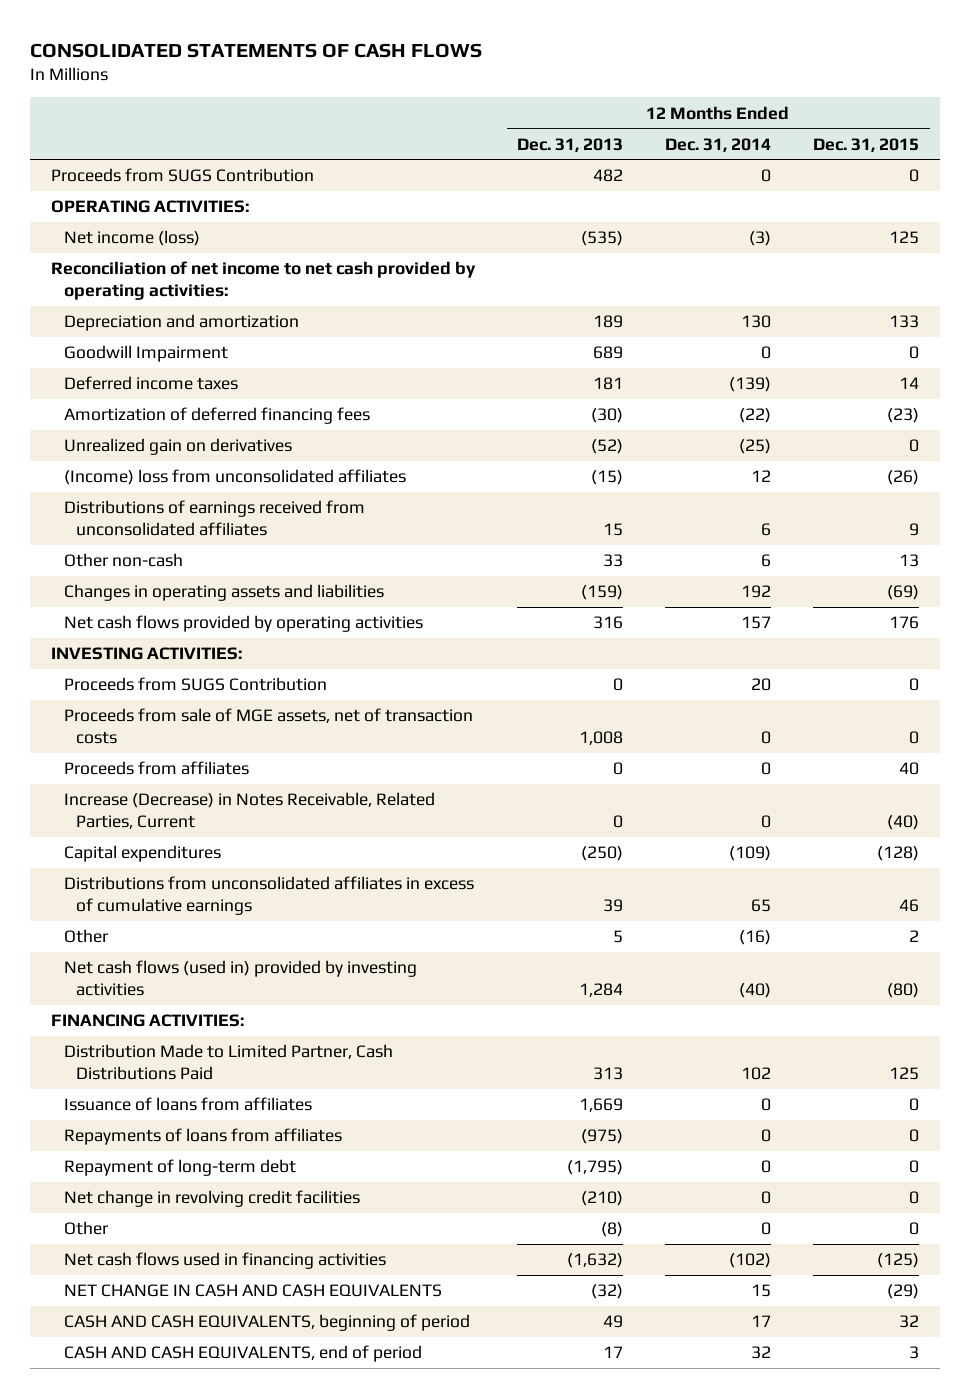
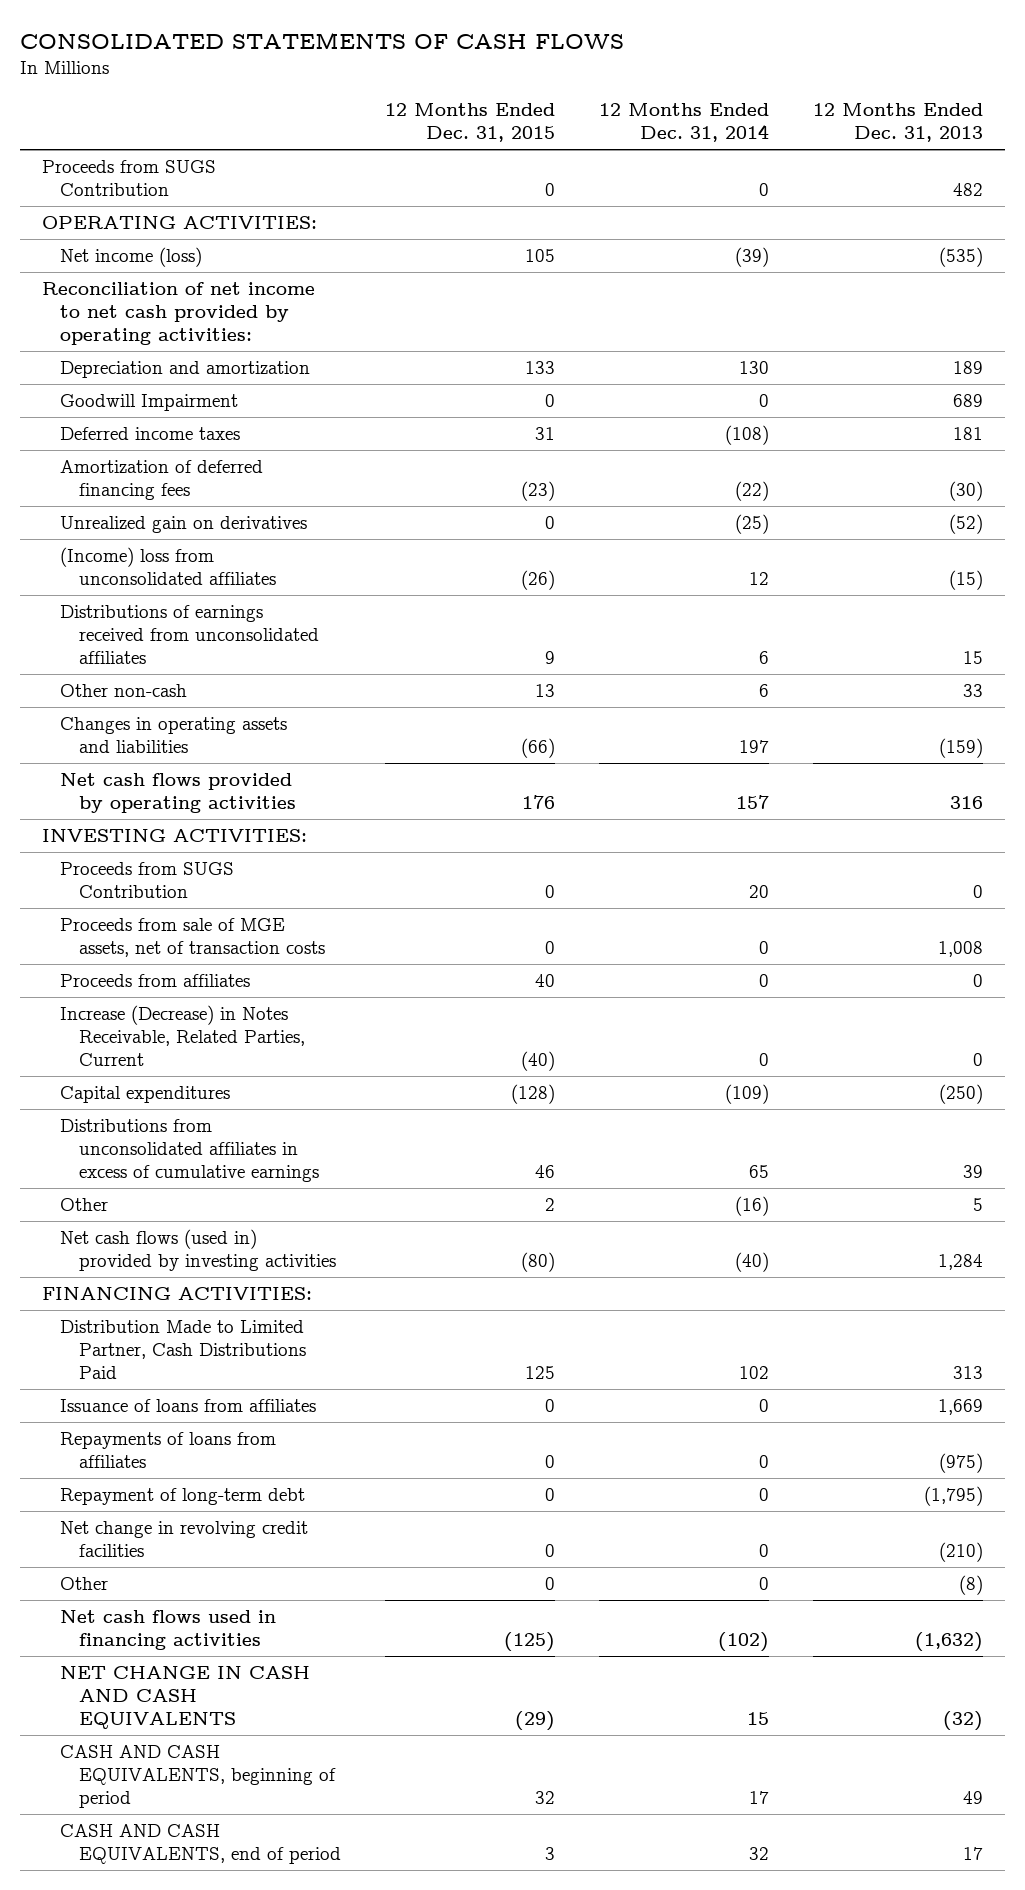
[749,231,772,247] (3) -> [734,246,769,267] (39)
[889,231,920,245] 125 -> [524,248,555,262] 105
[729,377,772,393] (139) -> [724,424,769,445] (108)
[899,377,920,390] 14 -> [534,426,555,440] 31
[741,585,772,599] 192 -> [738,740,769,754] 197
[887,585,920,601] (69) -> [520,738,555,759] (66)

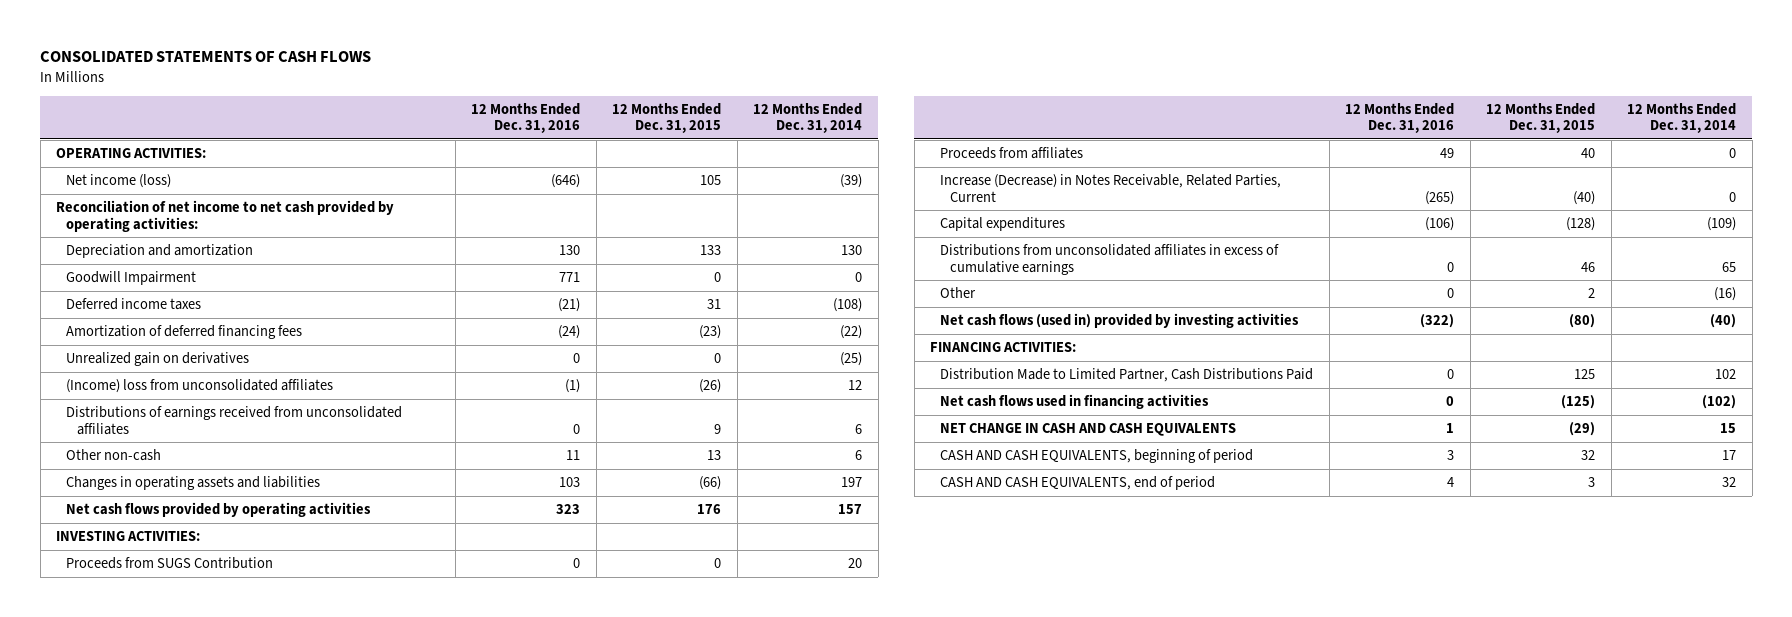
[813,102,984,142] 12 Months Ended Dec. 31, 2013 -> none
none -> [471,102,581,134] 12 Months Ended Dec. 31, 2016
[41,159,216,197] Proceeds from SUGS Contribution -> none
[60,917,325,958] Proceeds from sale of MGE assets, net of transaction costs -> none
[60,1398,317,1412] Issuance of loans from affiliates -> none
[60,1431,277,1469] Repayments of loans from affiliates -> none
[60,1487,306,1505] Repayment of long-term debt -> none
[60,1520,309,1558] Net change in revolving credit facilities -> none
[60,1576,109,1590] Other -> none

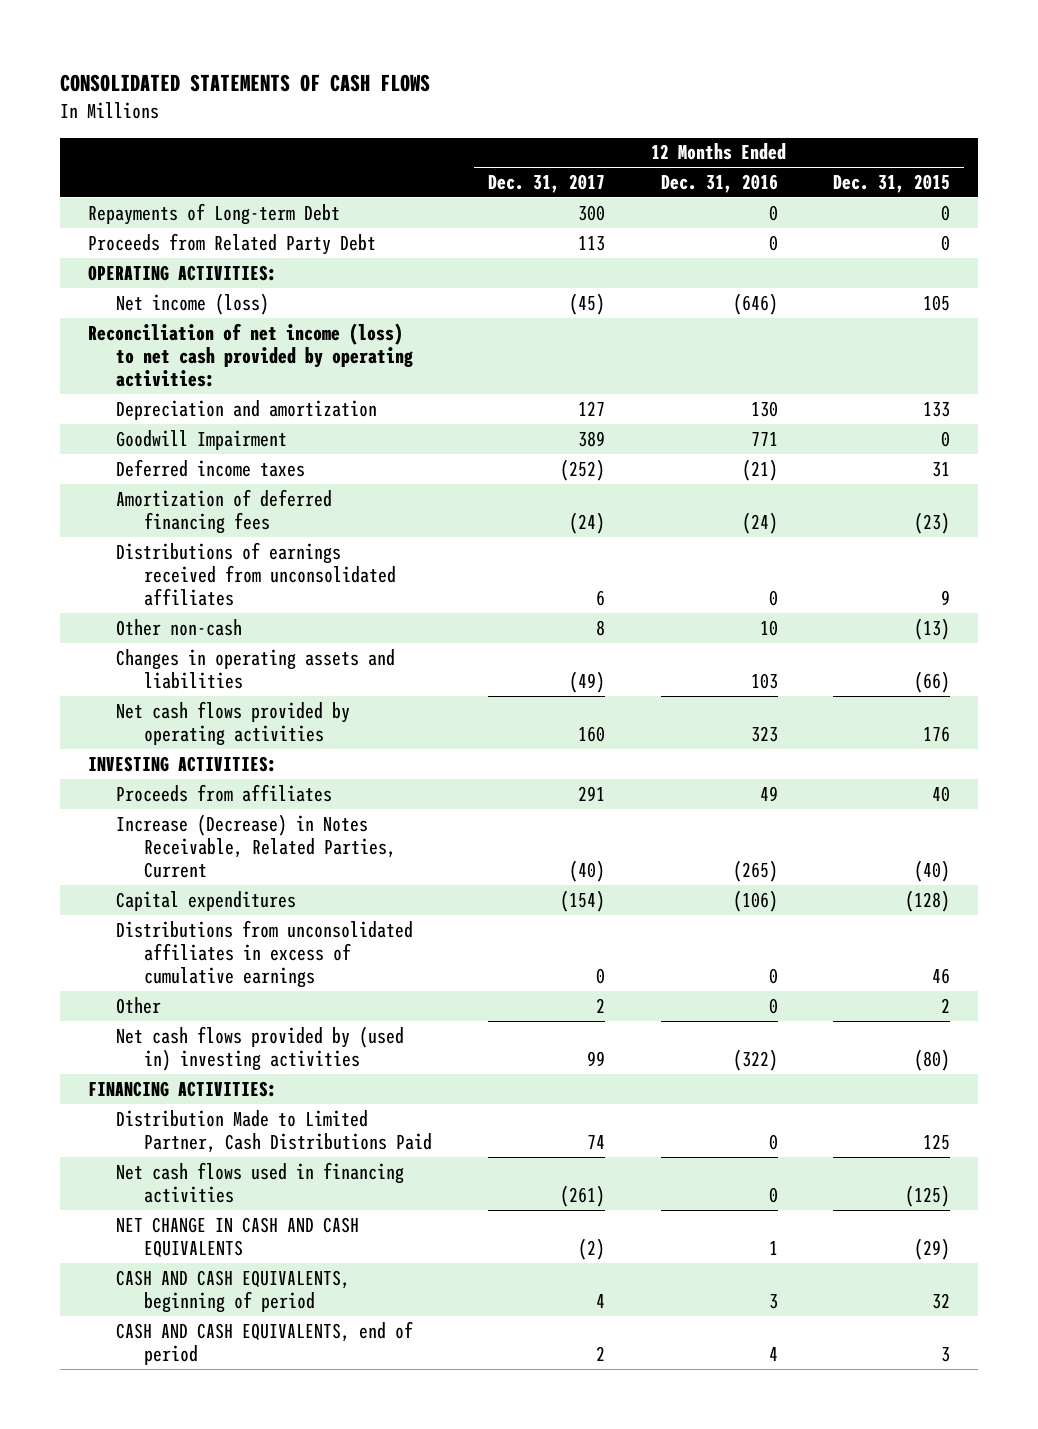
[753,102,863,134] 12 Months Ended Dec. 31, 2014 -> none
none -> [487,173,605,193] Dec. 31, 2017
none -> [87,202,340,225] Repayments of Long-term Debt
none -> [87,232,376,255] Proceeds from Related Party Debt
[56,200,395,232] Reconciliation of net income to net cash provided by operating activities: -> [87,322,414,387] Reconciliation of net income (loss) to net cash provided by operating activities:
[66,352,250,367] Unrealized gain on derivatives -> none
[66,379,334,394] (Income) loss from unconsolidated affiliates -> none
[566,450,581,461] 11 -> [759,619,778,636] 10
[707,450,722,461] 13 -> [914,617,951,640] (13)
[66,557,274,570] Proceeds from SUGS Contribution -> none
[940,313,1300,329] Net cash flows (used in) provided by investing activities -> [116,1025,405,1071] Net cash flows provided by (used in) investing activities

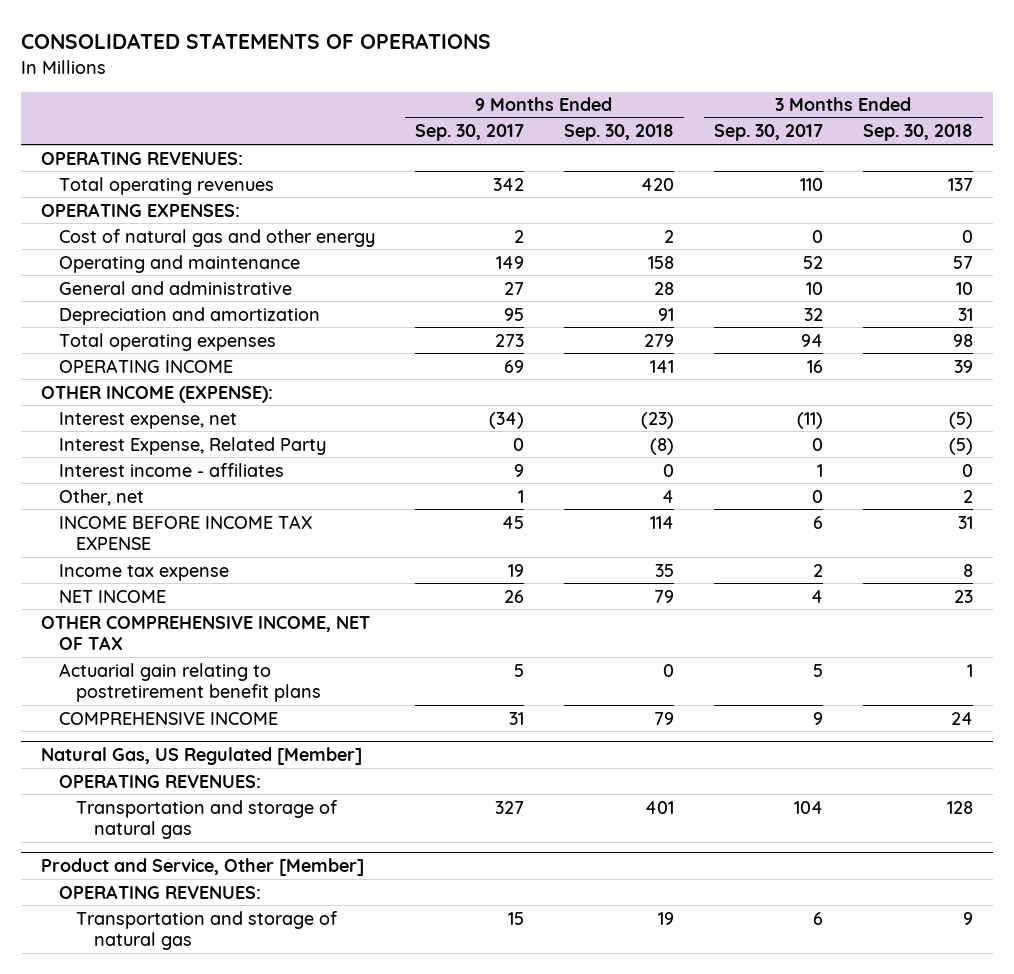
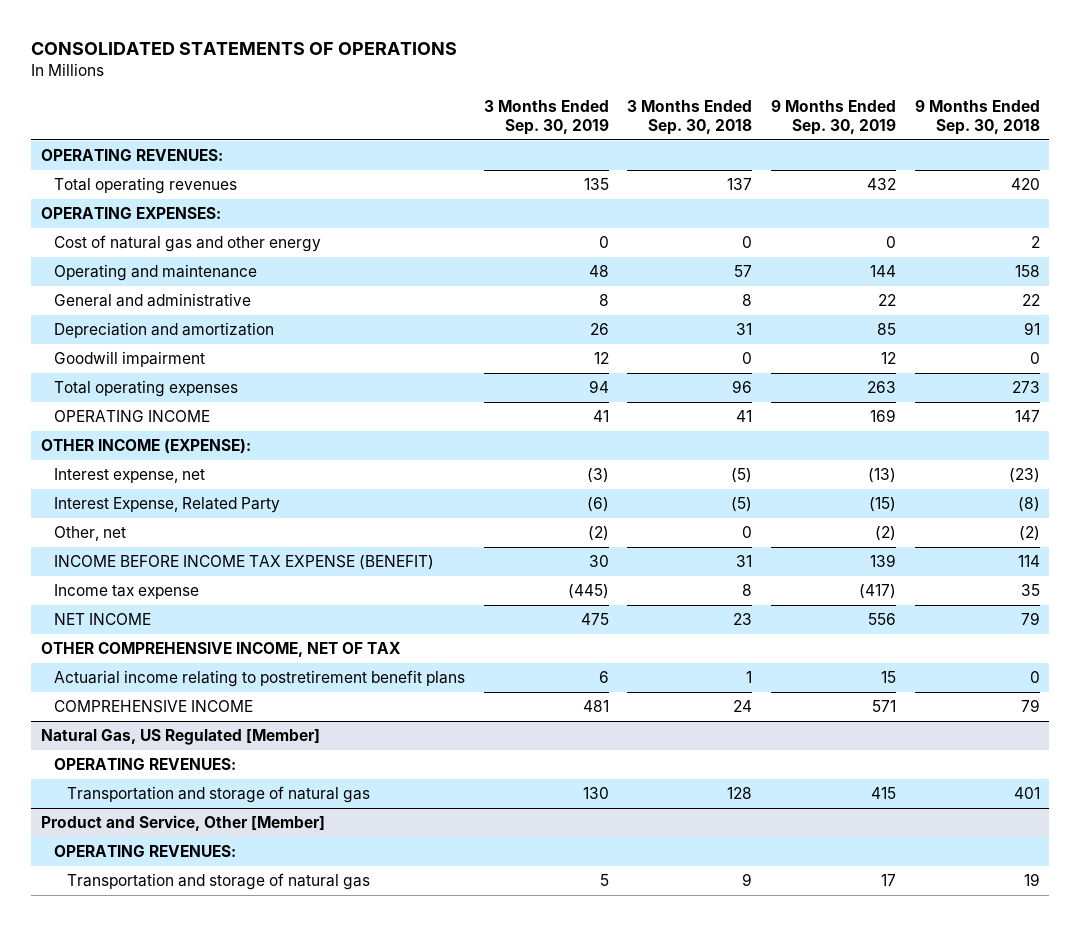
[414,124,524,142] Sep. 30, 2017 -> none
[713,124,823,142] Sep. 30, 2017 -> none
none -> [483,99,609,135] 3 Months Ended Sep. 30, 2019
none -> [771,99,897,135] 9 Months Ended Sep. 30, 2019
[653,281,674,295] 28 -> [1022,294,1041,307] 22
[955,281,973,295] 10 -> [742,294,753,307] 8
none -> [53,351,205,368] Goodwill impairment
[643,333,674,347] 279 -> [1012,381,1041,394] 273
[952,333,973,347] 98 -> [732,380,753,394] 96
[649,359,674,373] 141 -> [1015,410,1041,423] 147
[953,359,973,373] 39 -> [736,410,753,423] 41
[58,462,284,477] Interest income - affiliates -> none
[661,489,674,503] 4 -> [1019,526,1041,542] (2)
[962,489,973,503] 2 -> [742,526,753,539] 0
[58,514,312,550] INCOME BEFORE INCOME TAX EXPENSE -> [53,555,434,571] INCOME BEFORE INCOME TAX EXPENSE (BENEFIT)
[58,662,322,702] Actuarial gain relating to postretirement benefit plans -> [53,670,465,688] Actuarial income relating to postretirement benefit plans

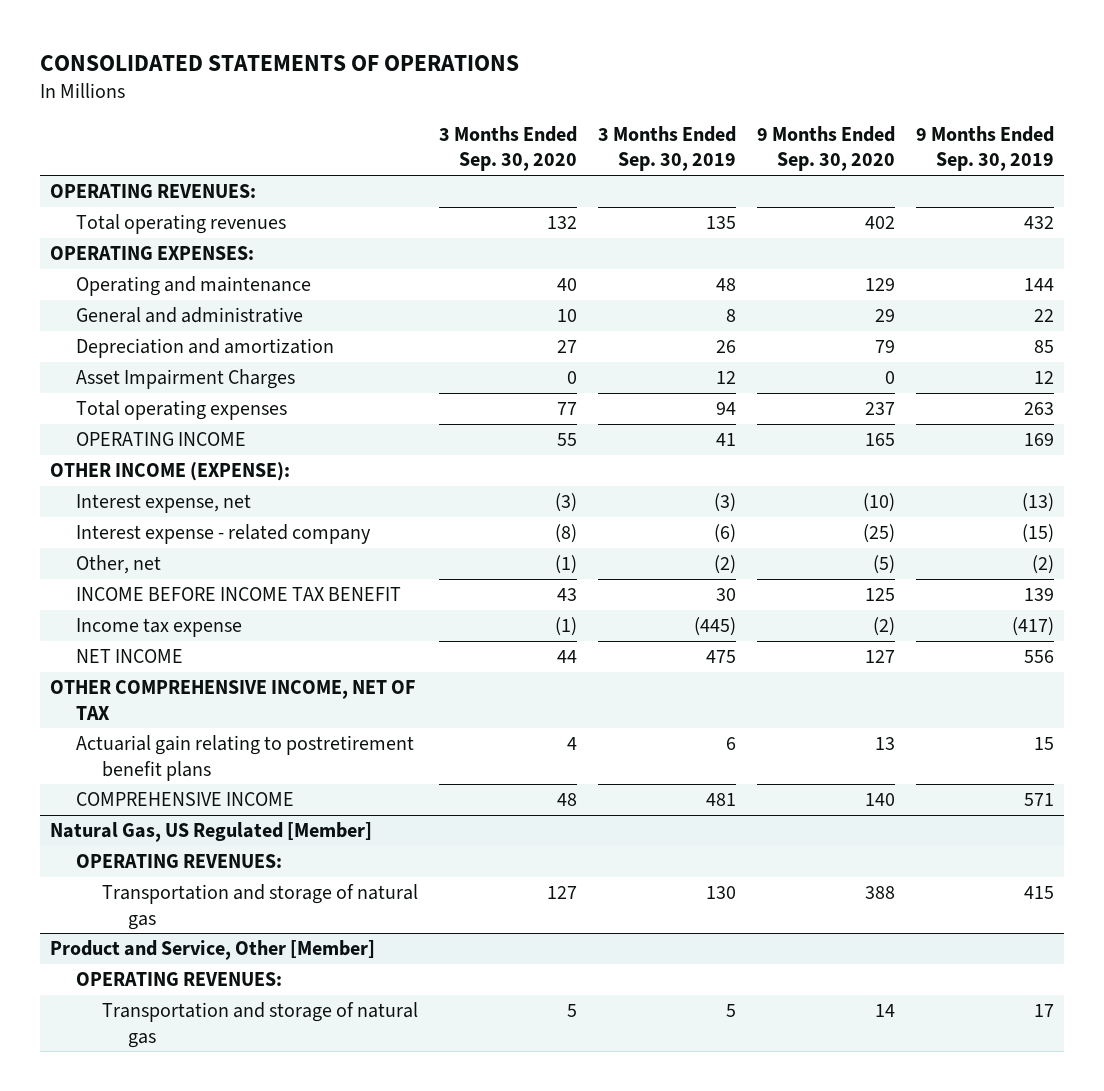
[627,99,753,135] 3 Months Ended Sep. 30, 2018 -> none
[915,99,1041,135] 9 Months Ended Sep. 30, 2018 -> none
none -> [439,125,578,172] 3 Months Ended Sep. 30, 2020
none -> [756,125,895,172] 9 Months Ended Sep. 30, 2020
[53,235,321,253] Cost of natural gas and other energy -> none
[53,351,205,368] Goodwill impairment -> [76,369,296,390] Asset Impairment Charges
[53,497,280,514] Interest Expense, Related Party -> [76,524,372,545] Interest expense - related company
[53,555,434,571] INCOME BEFORE INCOME TAX EXPENSE (BENEFIT) -> [76,587,402,602] INCOME BEFORE INCOME TAX BENEFIT
[53,670,465,688] Actuarial income relating to postretirement benefit plans -> [76,735,415,781] Actuarial gain relating to postretirement benefit plans

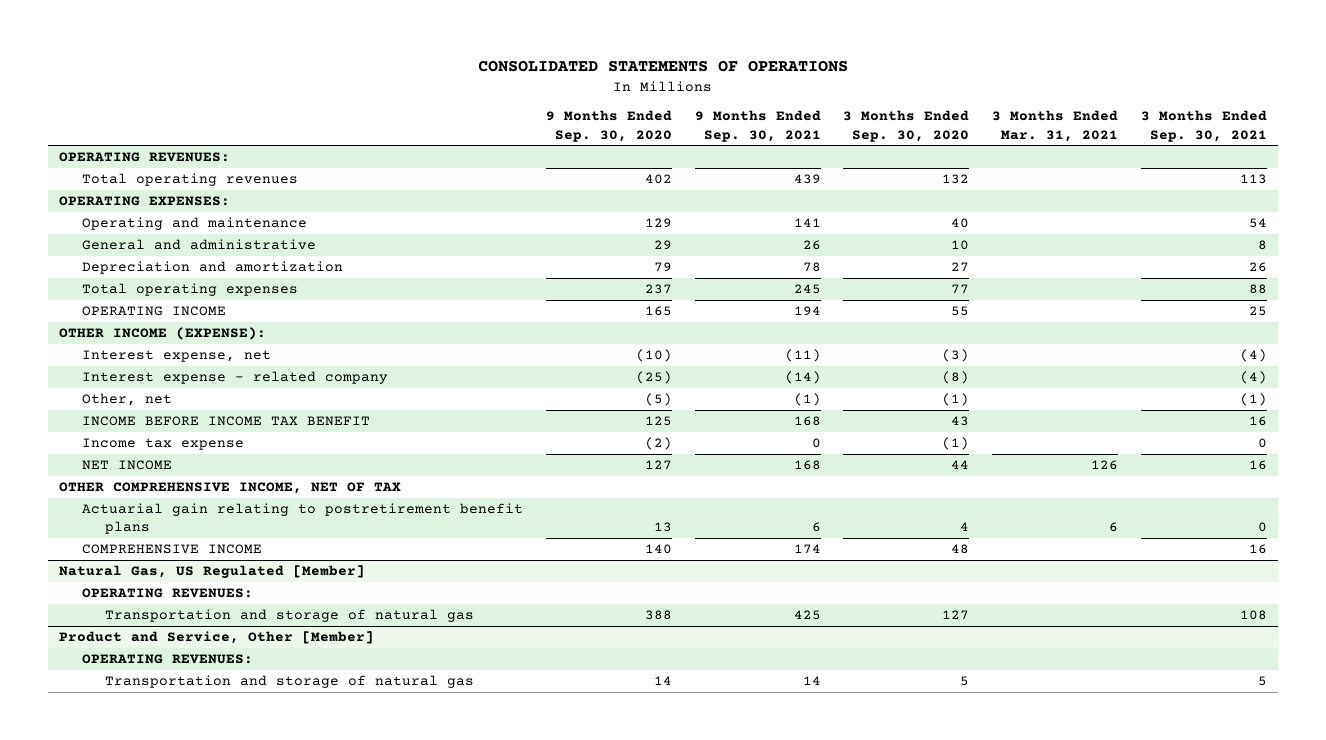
[597,125,736,172] 3 Months Ended Sep. 30, 2019 -> none
[915,125,1054,172] 9 Months Ended Sep. 30, 2019 -> none
none -> [694,110,821,142] 9 Months Ended Sep. 30, 2021
none -> [992,110,1119,142] 3 Months Ended Mar. 31, 2021
none -> [1140,110,1267,142] 3 Months Ended Sep. 30, 2021
[76,369,296,390] Asset Impairment Charges -> none

